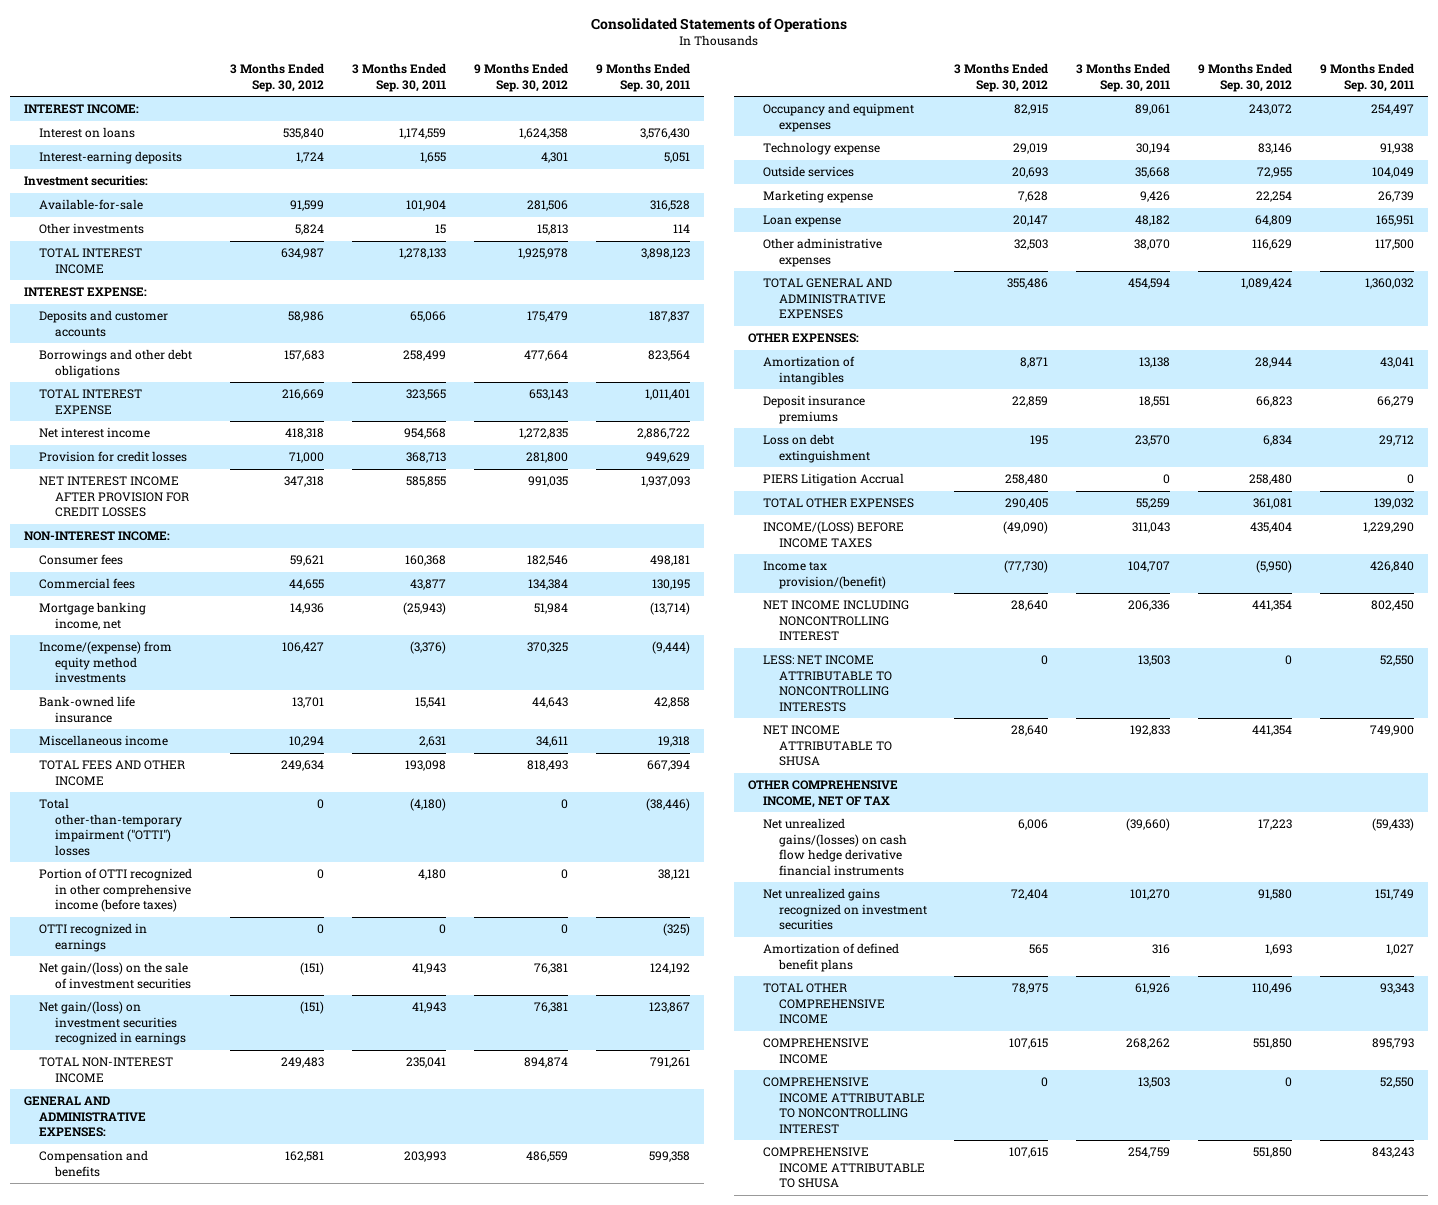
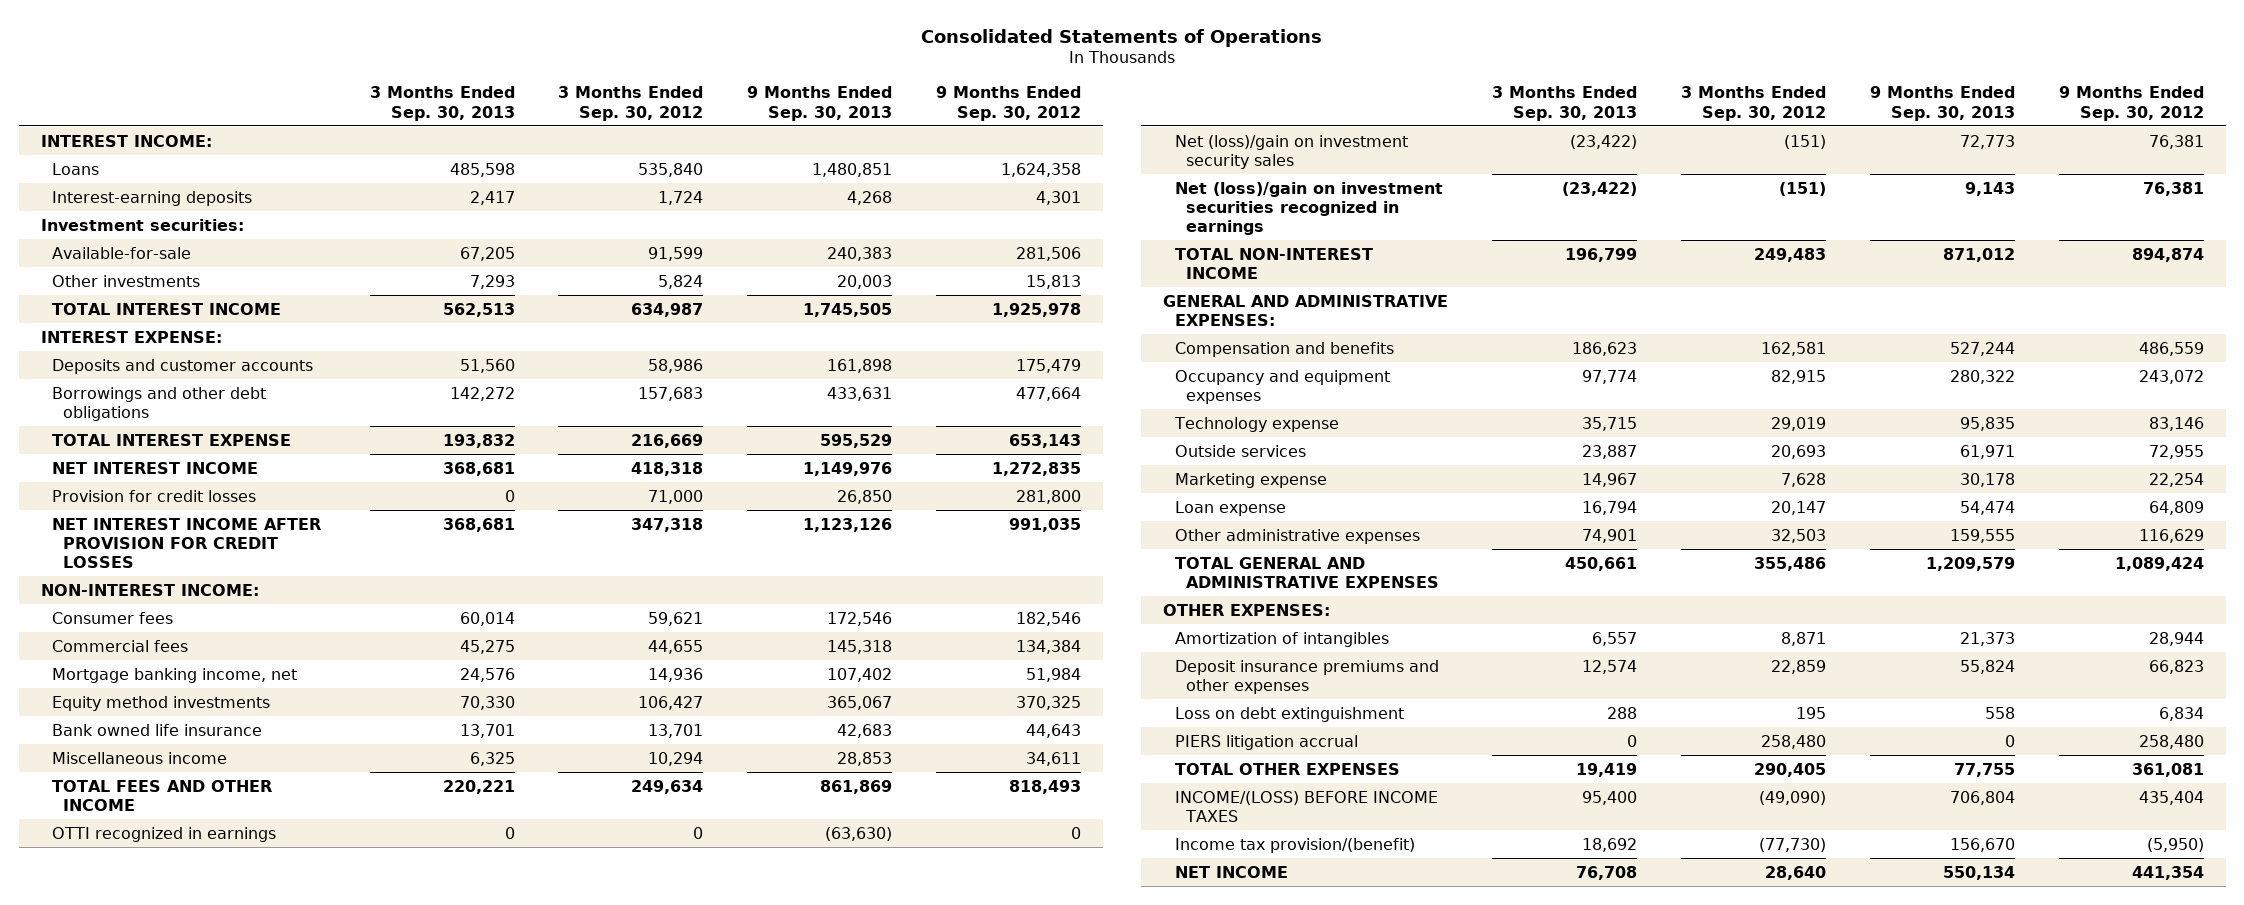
[352,63,447,92] 3 Months Ended Sep. 30, 2011 -> none
[595,63,690,92] 9 Months Ended Sep. 30, 2011 -> none
none -> [369,86,515,121] 3 Months Ended Sep. 30, 2013
none -> [747,86,893,121] 9 Months Ended Sep. 30, 2013
[39,127,136,139] Interest on loans -> [51,162,99,175] Loans
[39,427,151,439] Net interest income -> [51,461,258,474] NET INTEREST INCOME
[39,641,173,684] Income/(expense) from equity method investments -> [51,695,270,711] Equity method investments
[39,696,136,723] Bank-owned life insurance -> [51,723,262,736] Bank owned life insurance
[39,798,182,856] Total other-than-temporary impairment ("OTTI") losses -> none
[39,868,193,913] Portion of OTTI recognized in other comprehensive income (before taxes) -> none
[39,962,191,989] Net gain/(loss) on the sale of investment securities -> [1174,134,1408,169] Net (loss)/gain on investment security sales
[39,1001,186,1046] Net gain/(loss) on investment securities recognized in earnings -> [1174,181,1443,235] Net (loss)/gain on investment securities recognized in earnings
[763,395,866,424] Deposit insurance premiums -> [1174,659,1439,694] Deposit insurance premiums and other expenses
[763,473,905,487] PIERS Litigation Accrual -> [1174,734,1358,750] PIERS litigation accrual
[763,655,892,712] LESS: NET INCOME ATTRIBUTABLE TO NONCONTROLLING INTERESTS -> none
[763,725,892,767] NET INCOME ATTRIBUTABLE TO SHUSA -> none
[747,780,898,808] OTHER COMPREHENSIVE INCOME, NET OF TAX -> none
[763,818,907,876] Net unrealized gains/(losses) on cash flow hedge derivative financial instruments -> none
[763,888,927,931] Net unrealized gains recognized on investment securities -> none
[763,943,900,972] Amortization of defined benefit plans -> none
[763,983,885,1025] TOTAL OTHER COMPREHENSIVE INCOME -> none
[763,1038,870,1064] COMPREHENSIVE INCOME -> none
[763,1077,925,1134] COMPREHENSIVE INCOME ATTRIBUTABLE TO NONCONTROLLING INTEREST -> none
[763,1147,925,1189] COMPREHENSIVE INCOME ATTRIBUTABLE TO SHUSA -> none
[763,600,910,642] NET INCOME INCLUDING NONCONTROLLING INTEREST -> [1174,865,1288,878] NET INCOME

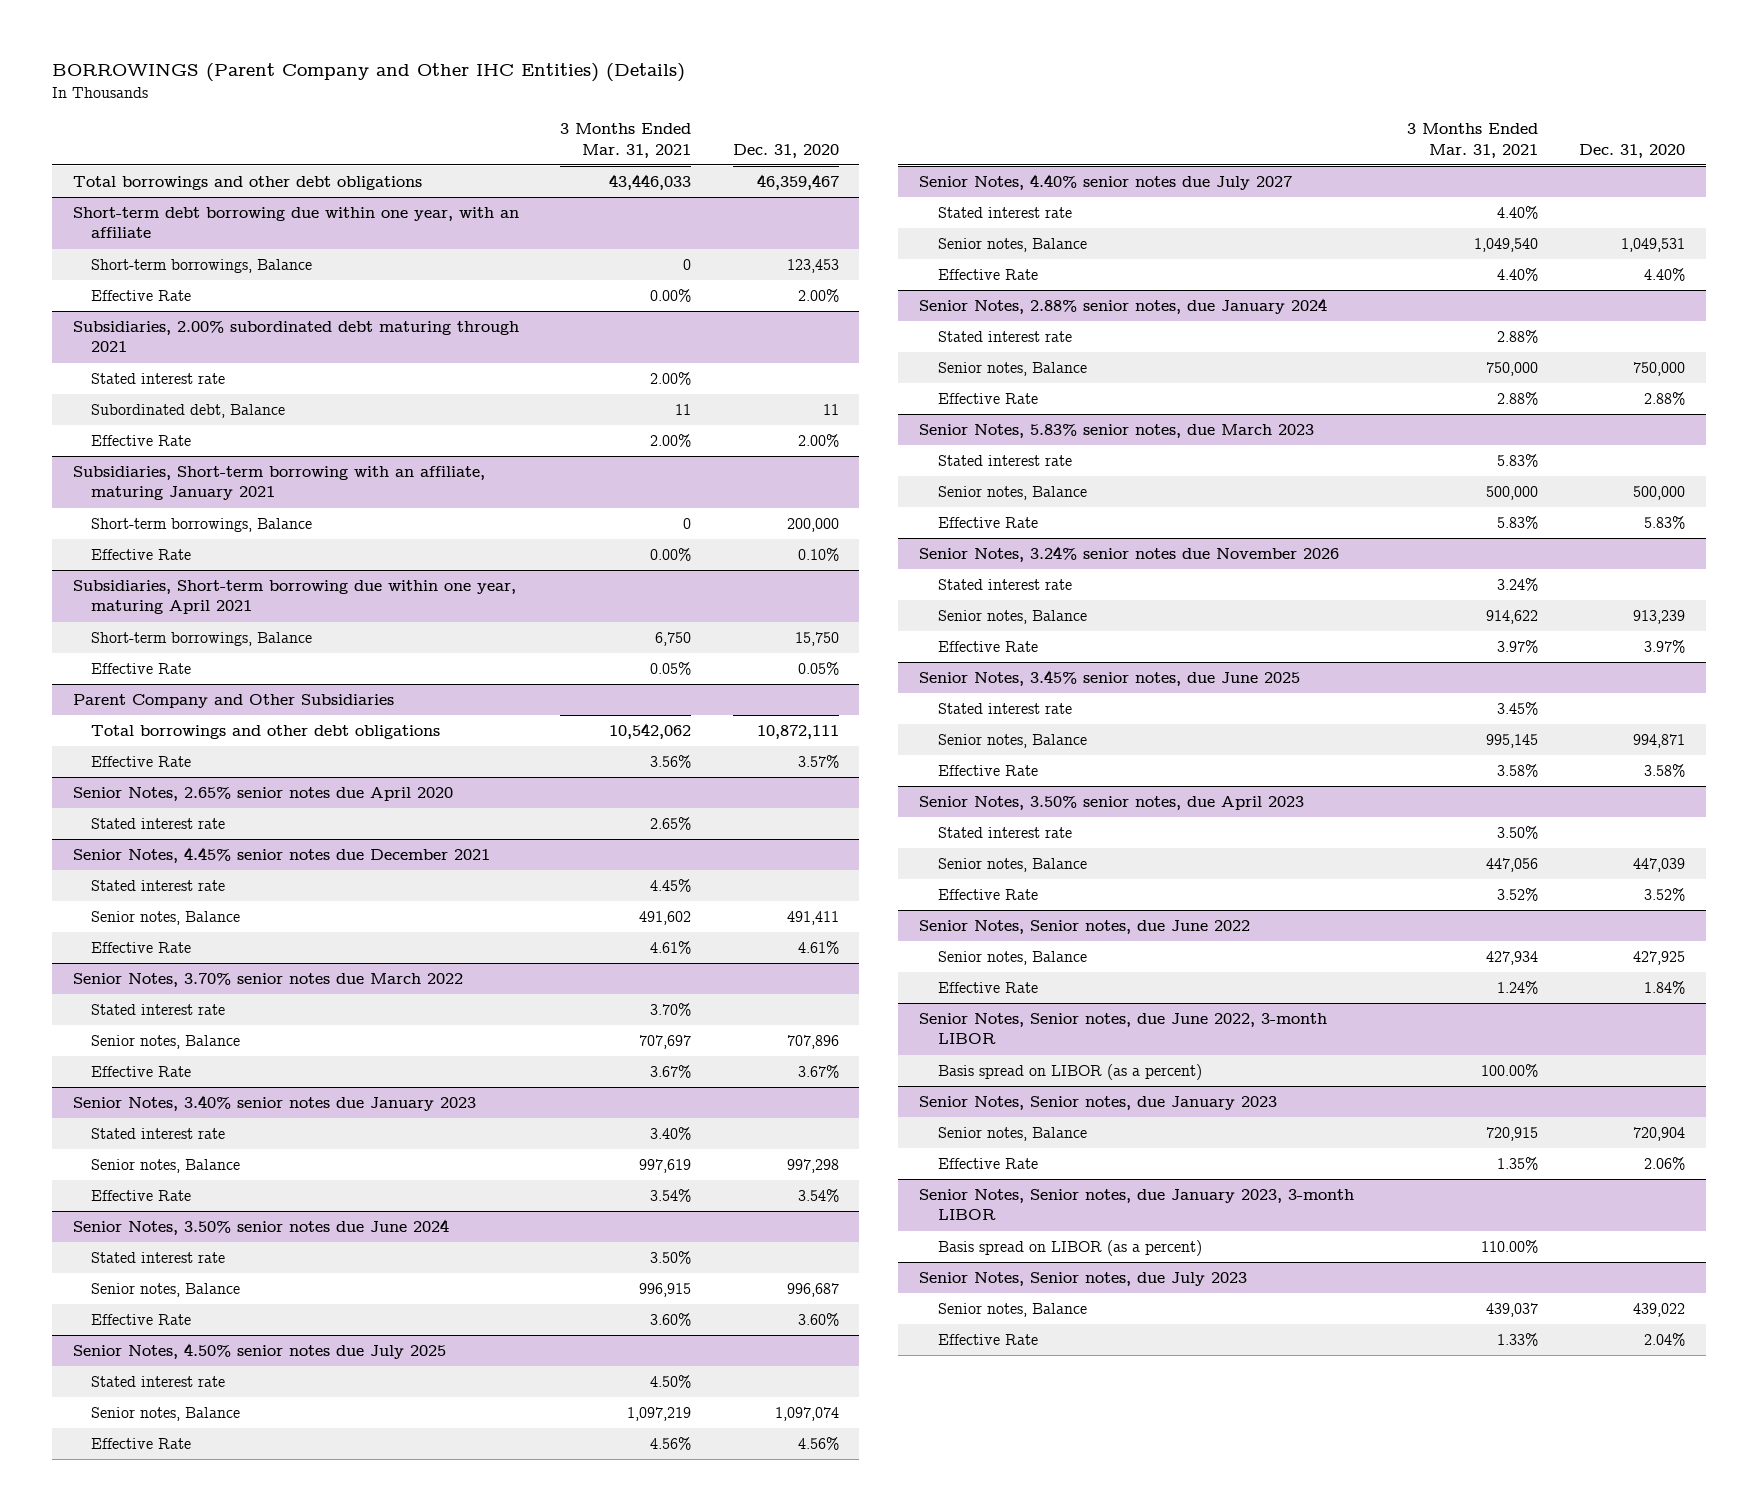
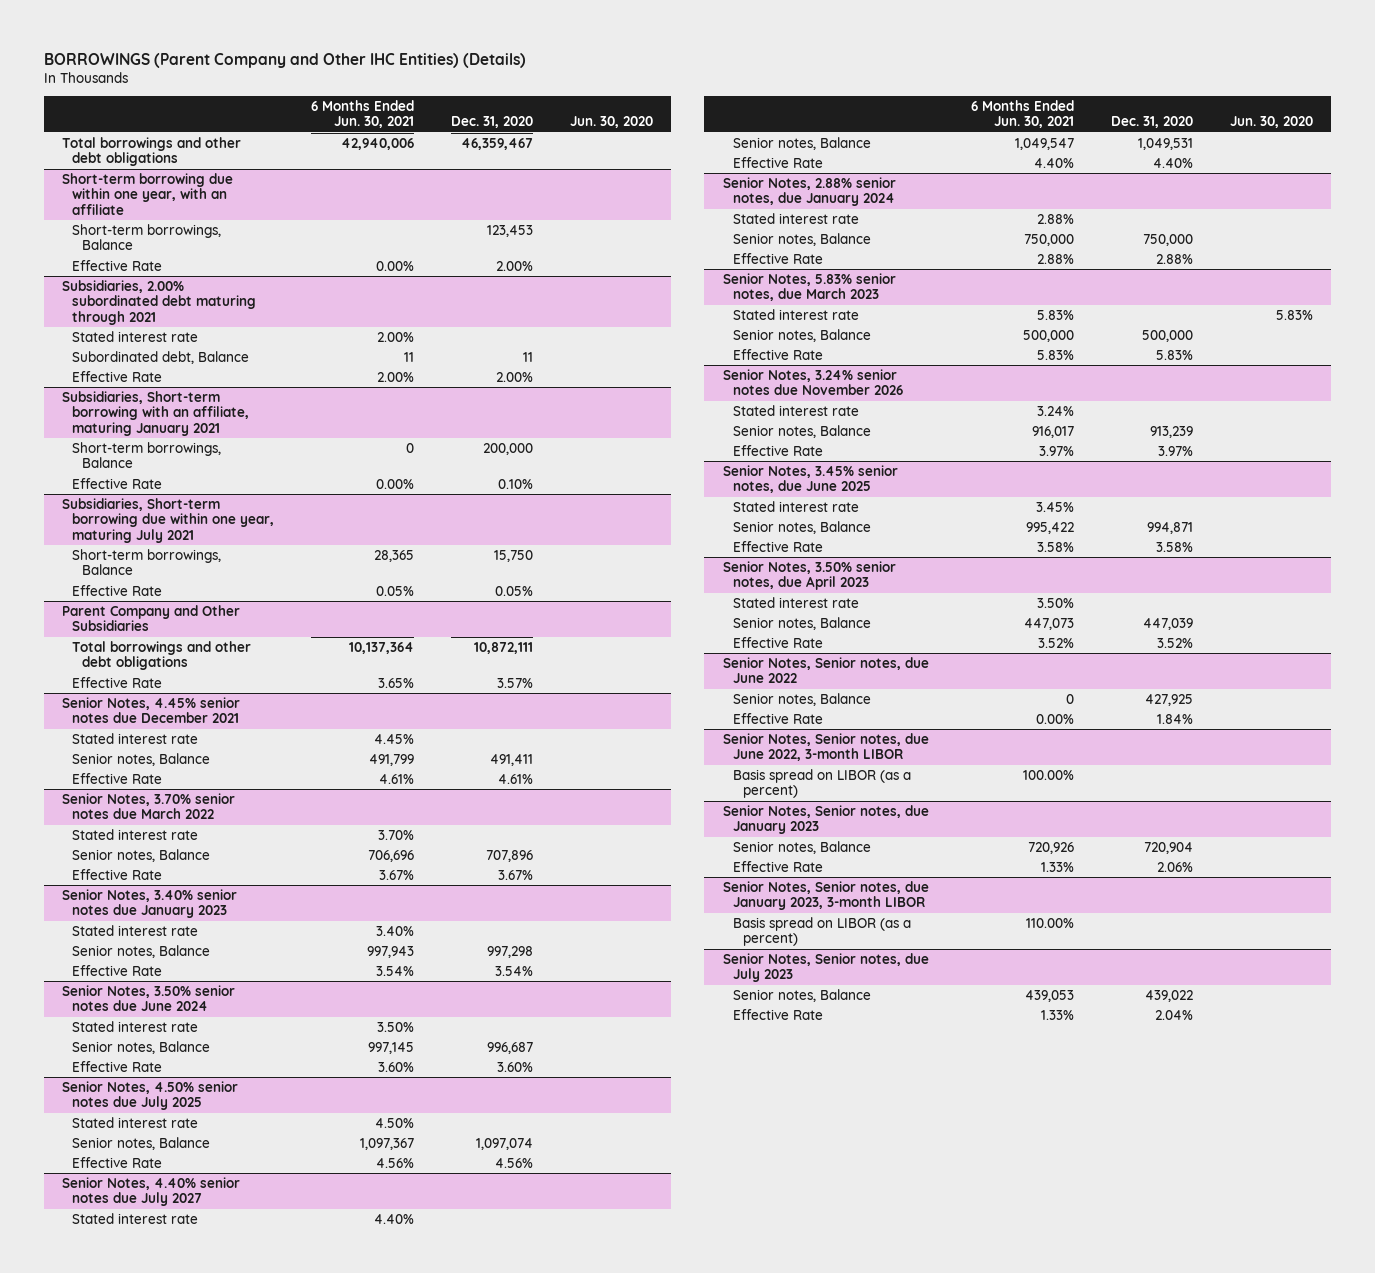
[560,123,692,158] 3 Months Ended Mar. 31, 2021 -> none
none -> [311,99,415,129] 6 Months Ended Jun. 30, 2021
none -> [569,116,653,129] Jun. 30, 2020
[72,207,519,239] Short-term debt borrowing due within one year, with an affiliate -> [62,172,234,216] Short-term borrowing due within one year, with an affiliate
[72,580,516,615] Subsidiaries, Short-term borrowing due within one year, maturing April 2021 -> [62,497,275,544] Subsidiaries, Short-term borrowing due within one year, maturing July 2021
[72,787,453,802] Senior Notes, 2.65% senior notes due April 2020 -> none
[91,818,226,830] Stated interest rate -> none

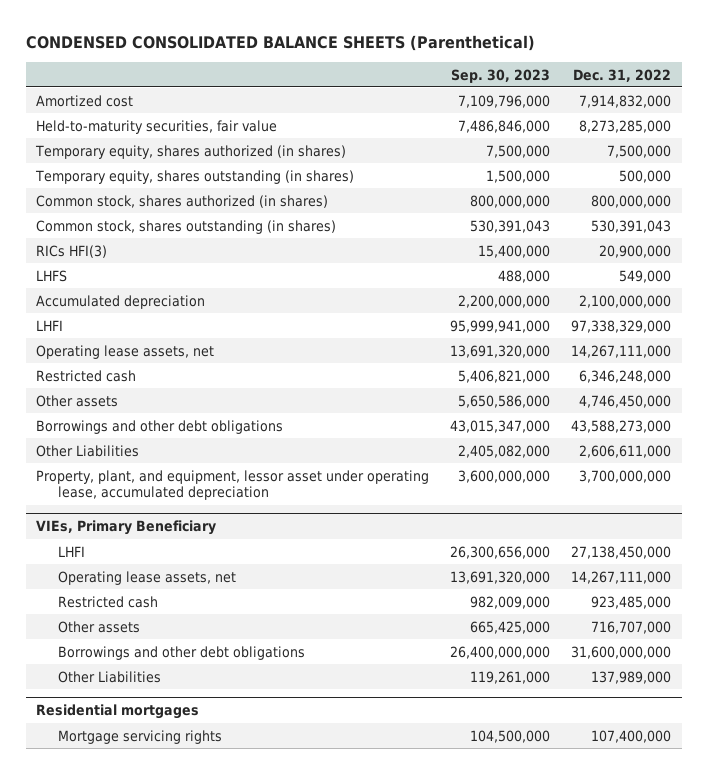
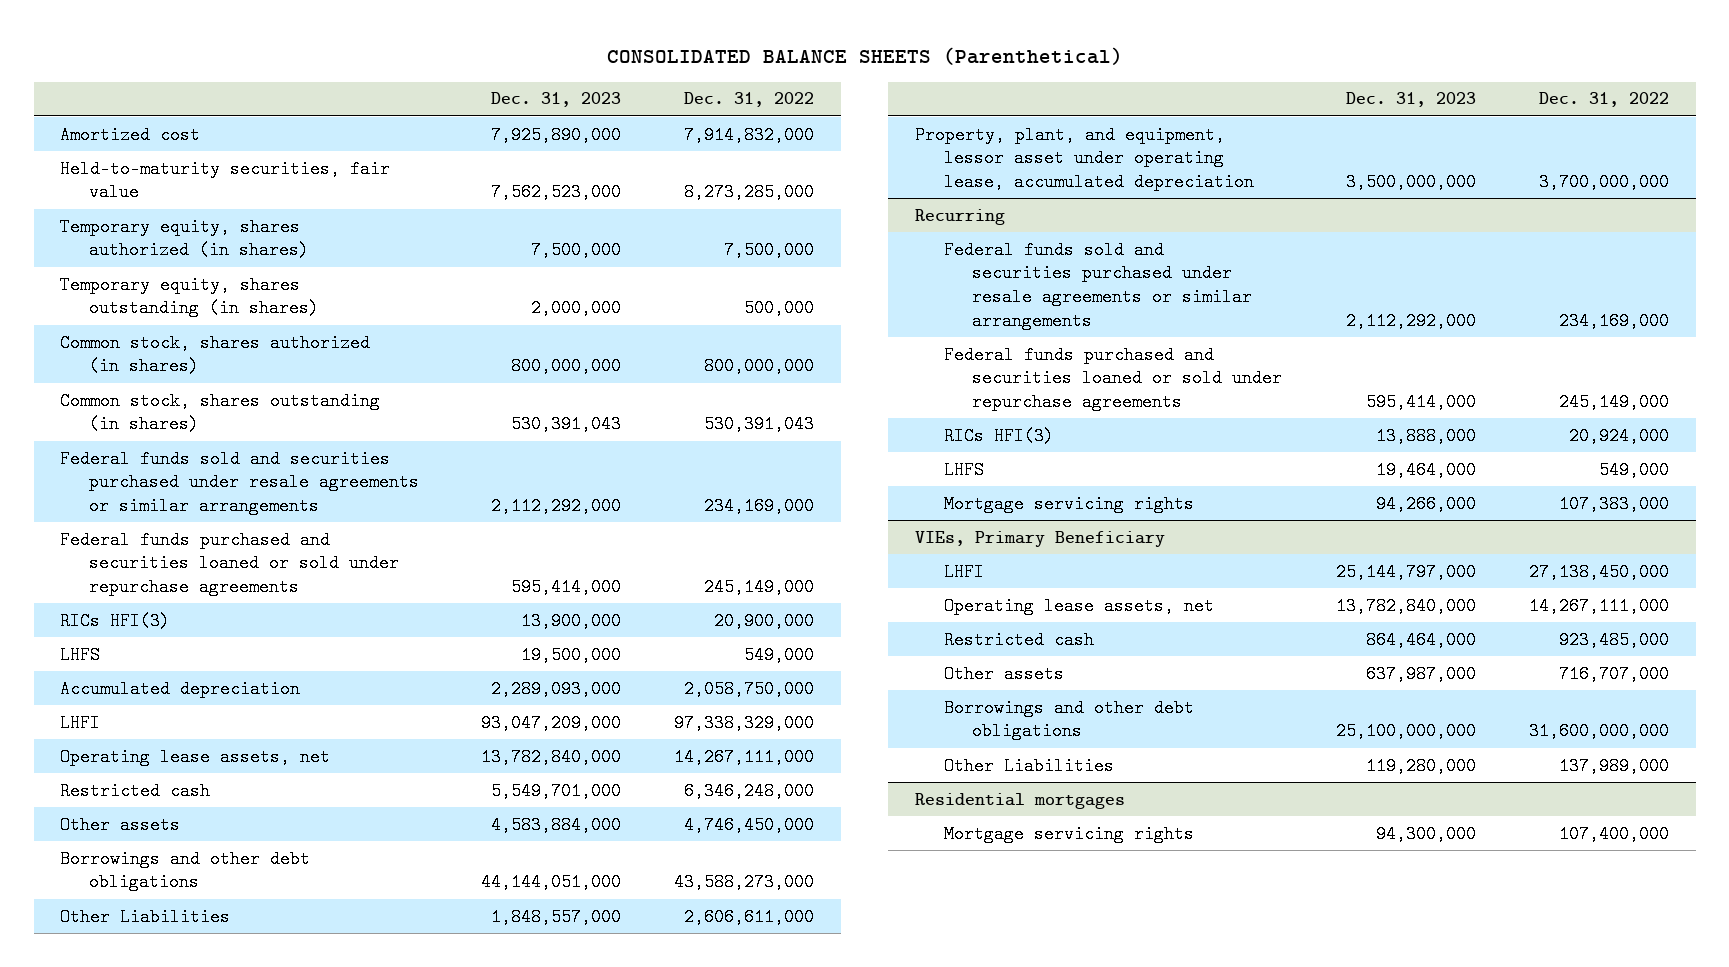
[25,34,535,51] CONDENSED CONSOLIDATED BALANCE SHEETS (Parenthetical) -> [606,46,1123,65] CONSOLIDATED BALANCE SHEETS (Parenthetical)
[451,68,551,83] Sep. 30, 2023 -> none
none -> [490,92,621,108] Dec. 31, 2023
none -> [60,449,419,516] Federal funds sold and securities purchased under resale agreements or similar arrangements
none -> [60,530,399,597] Federal funds purchased and securities loaned or sold under repurchase agreements
[579,294,672,308] 2,100,000,000 -> [684,679,815,698] 2,058,750,000
none -> [914,208,1005,225] Recurring
none -> [943,240,1253,331] Federal funds sold and securities purchased under resale agreements or similar arrangements
none -> [943,345,1283,412] Federal funds purchased and securities loaned or sold under repurchase agreements
none -> [943,426,1054,445] RICs HFI(3)
none -> [943,460,984,479] LHFS
none -> [943,494,1194,513] Mortgage servicing rights

